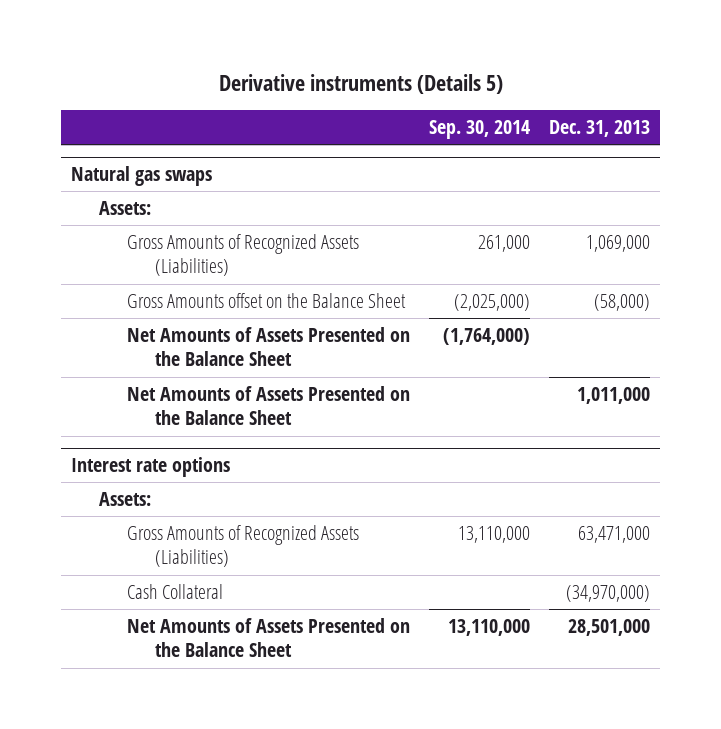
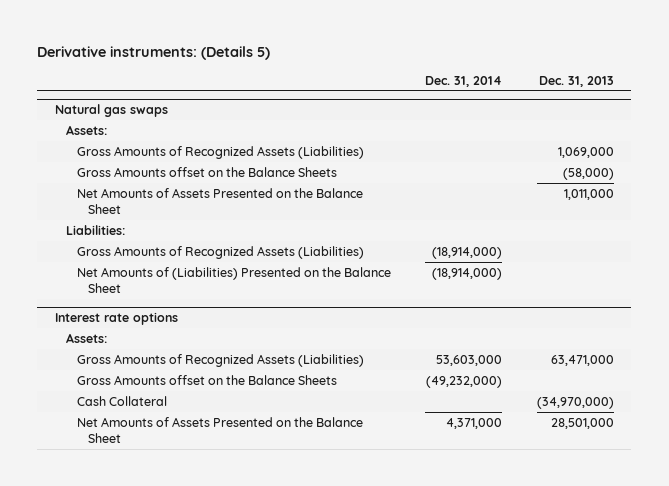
[218,73,503,94] Derivative instruments (Details 5) -> [37,45,271,60] Derivative instruments: (Details 5)
[429,120,531,140] Sep. 30, 2014 -> none
none -> [425,75,503,87] Dec. 31, 2014
[126,326,410,367] Net Amounts of Assets Presented on the Balance Sheet -> none
[126,292,406,308] Gross Amounts offset on the Balance Sheet -> [76,166,337,177] Gross Amounts offset on the Balance Sheets
none -> [65,224,125,235] Liabilities:
none -> [76,245,364,259] Gross Amounts of Recognized Assets (Liabilities)
none -> [76,266,391,293] Net Amounts of (Liabilities) Presented on the Balance Sheet
none -> [76,374,337,385] Gross Amounts offset on the Balance Sheets

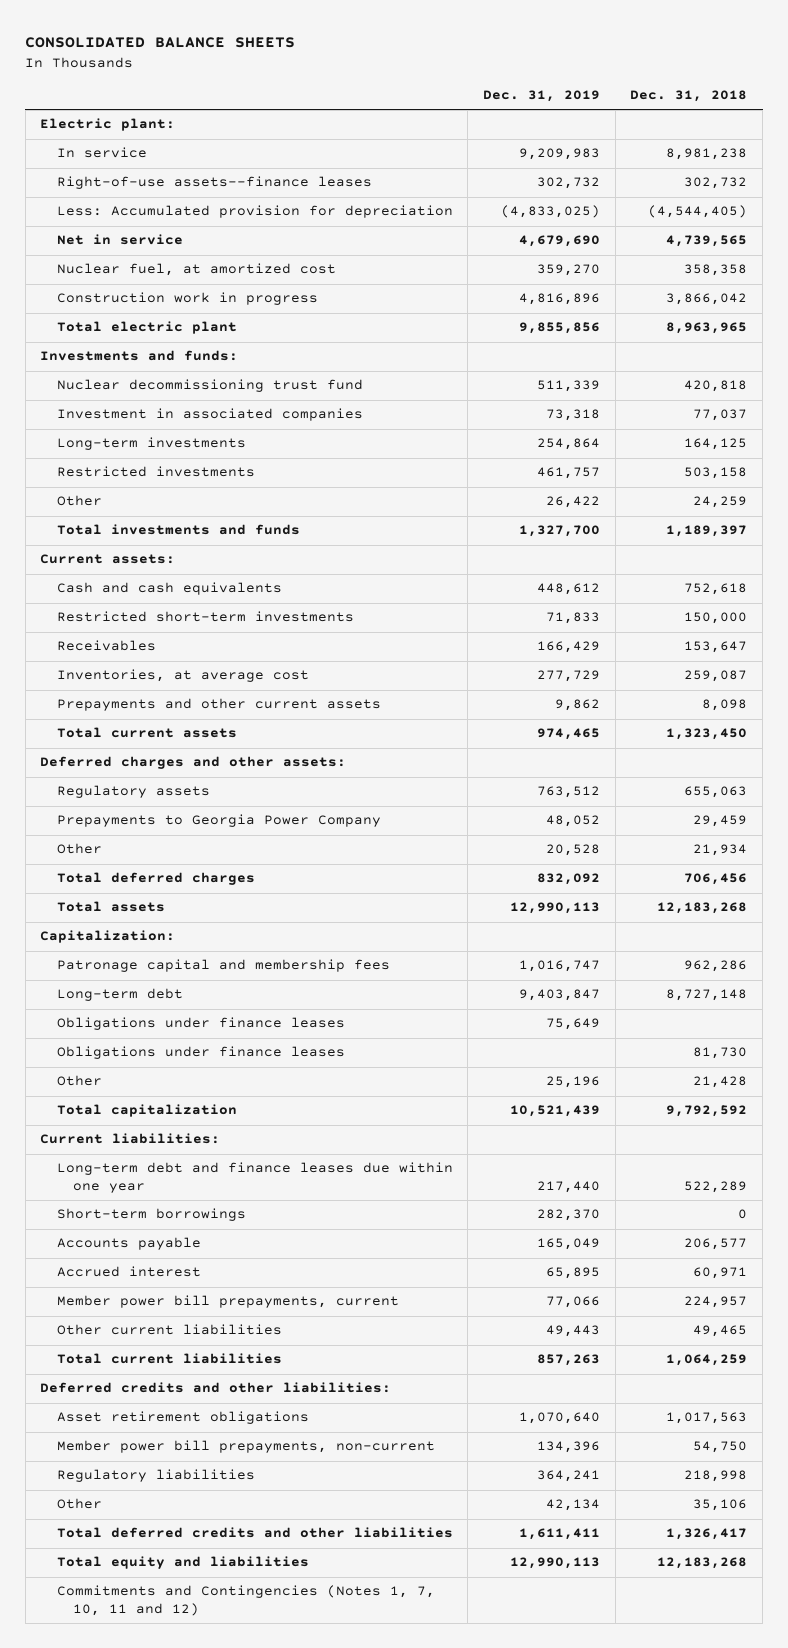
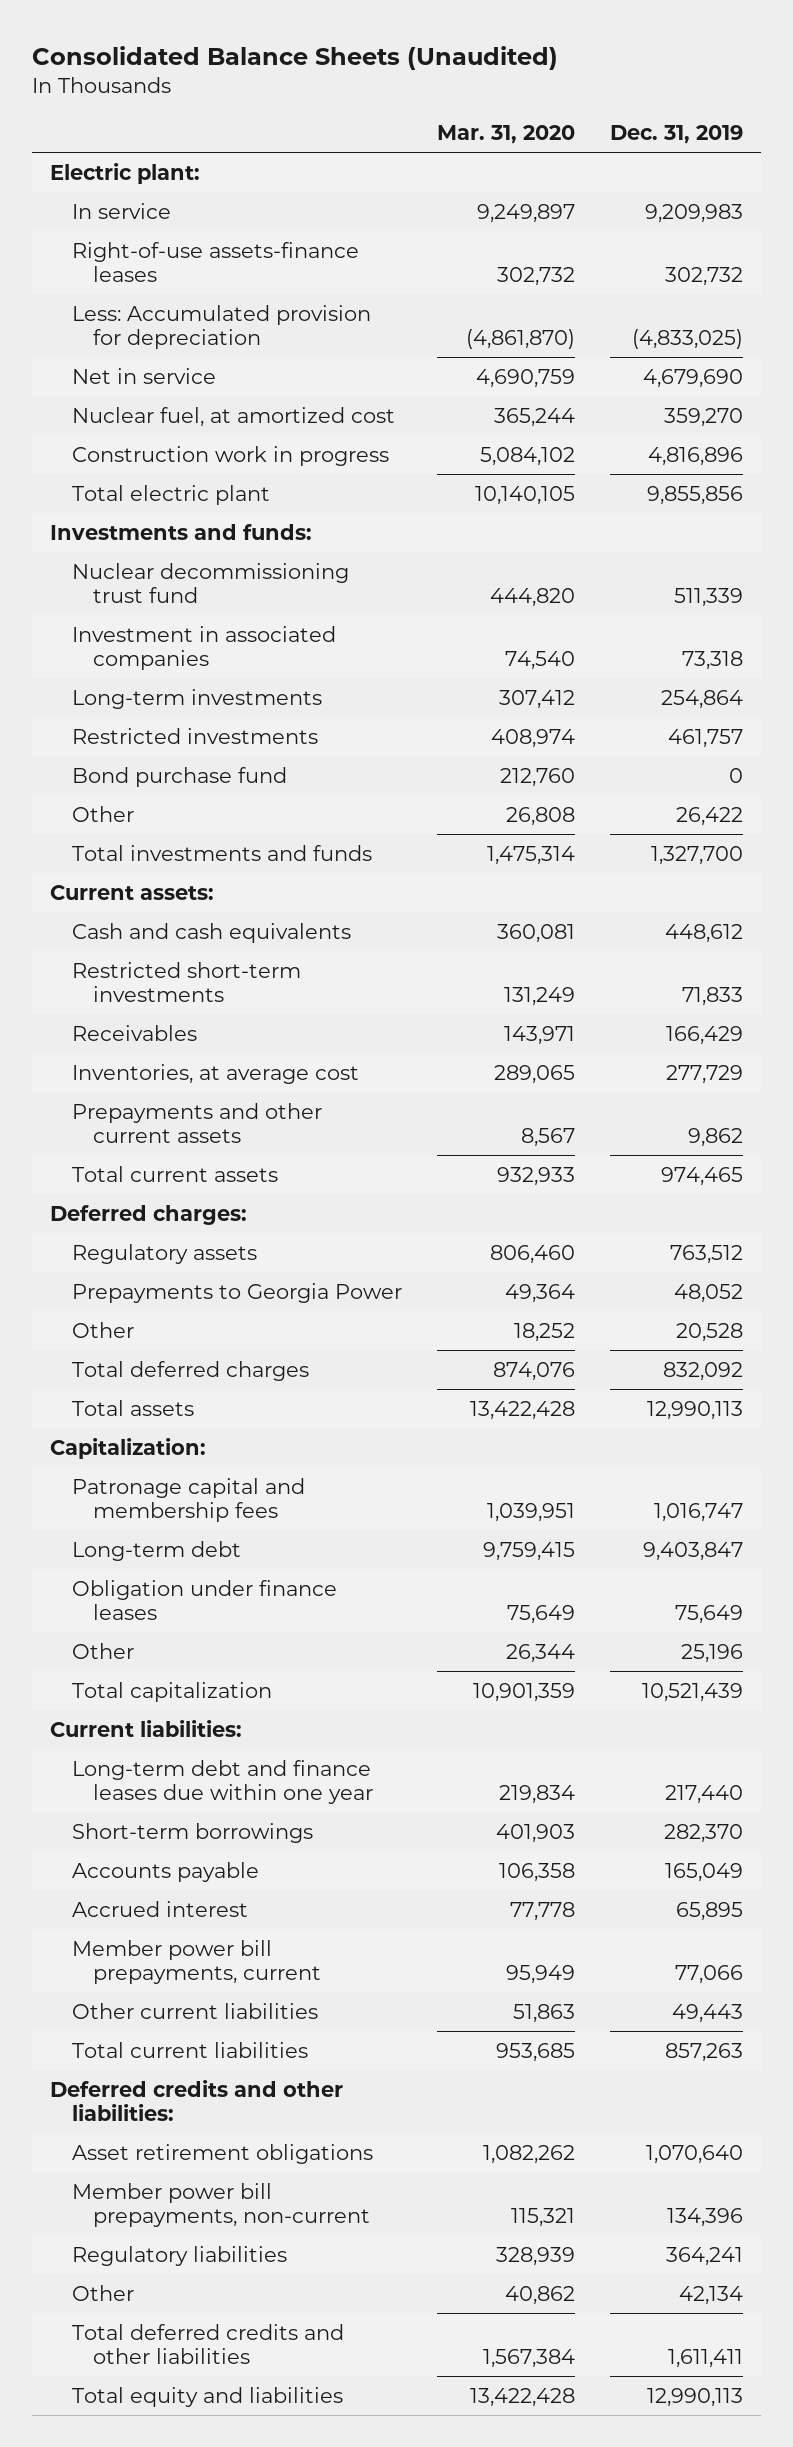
[25,37,296,49] CONSOLIDATED BALANCE SHEETS -> [32,45,559,70] Consolidated Balance Sheets (Unaudited)
[630,90,748,103] Dec. 31, 2018 -> none
none -> [437,125,576,145] Mar. 31, 2020
[56,176,372,190] Right-of-use assets--finance leases -> [71,241,359,283] Right-of-use assets-finance leases
none -> [71,766,287,787] Bond purchase fund
[40,756,347,770] Deferred charges and other assets: -> [50,1204,248,1225] Deferred charges:
[56,814,381,828] Prepayments to Georgia Power Company -> [71,1282,402,1303] Prepayments to Georgia Power
[56,1046,345,1060] Obligations under finance leases -> none
[56,1017,345,1031] Obligations under finance leases -> [71,1579,337,1621] Obligation under finance leases
[56,1585,435,1617] Commitments and Contingencies (Notes 1, 7, 10, 11 and 12) -> none

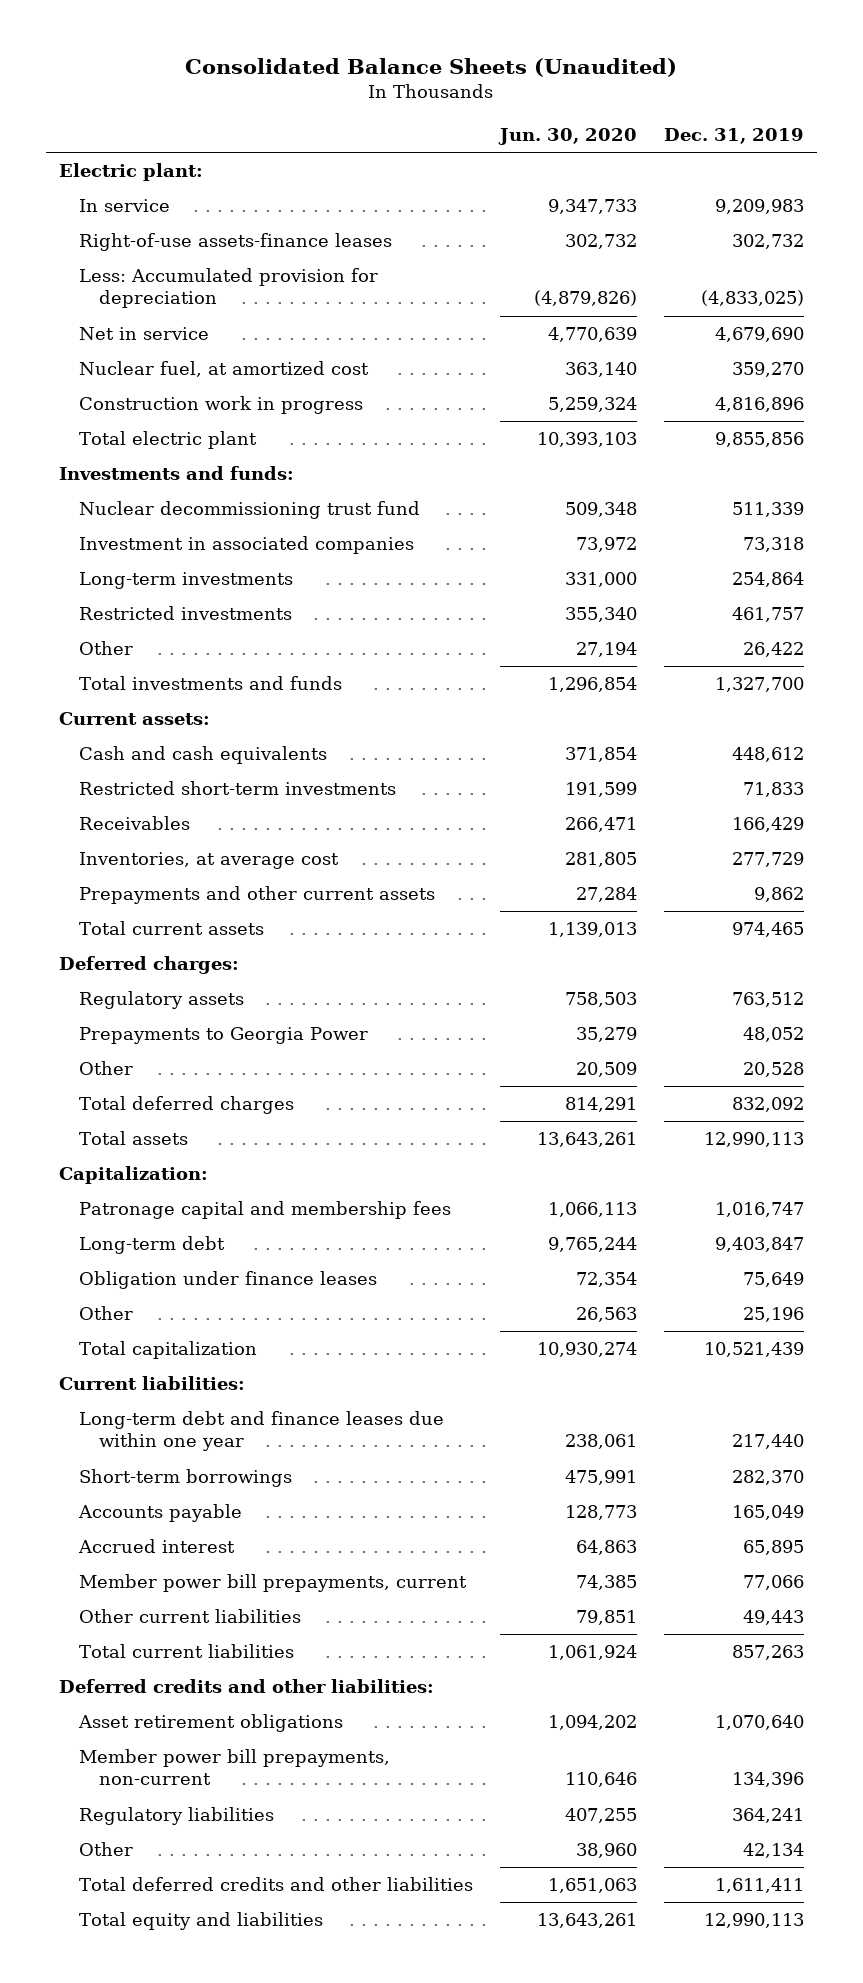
[437,125,576,145] Mar. 31, 2020 -> none
none -> [497,127,637,145] Jun. 30, 2020
[71,766,287,787] Bond purchase fund -> none

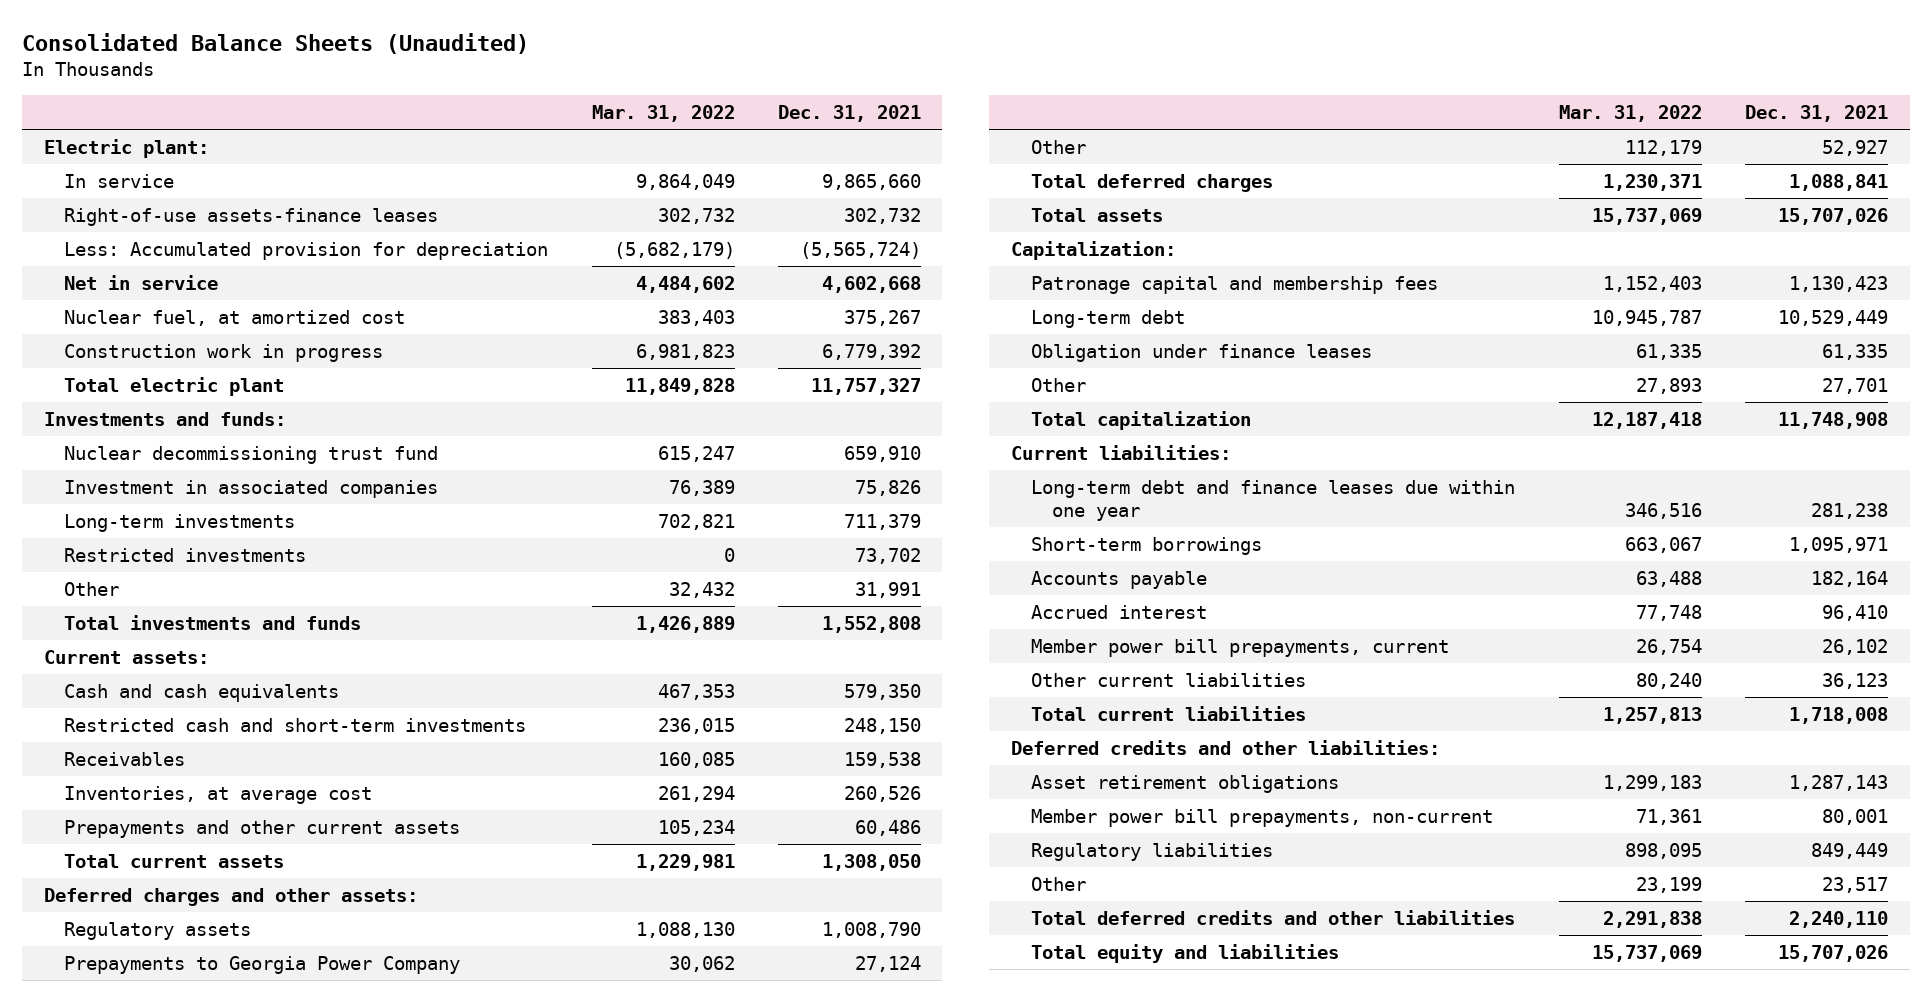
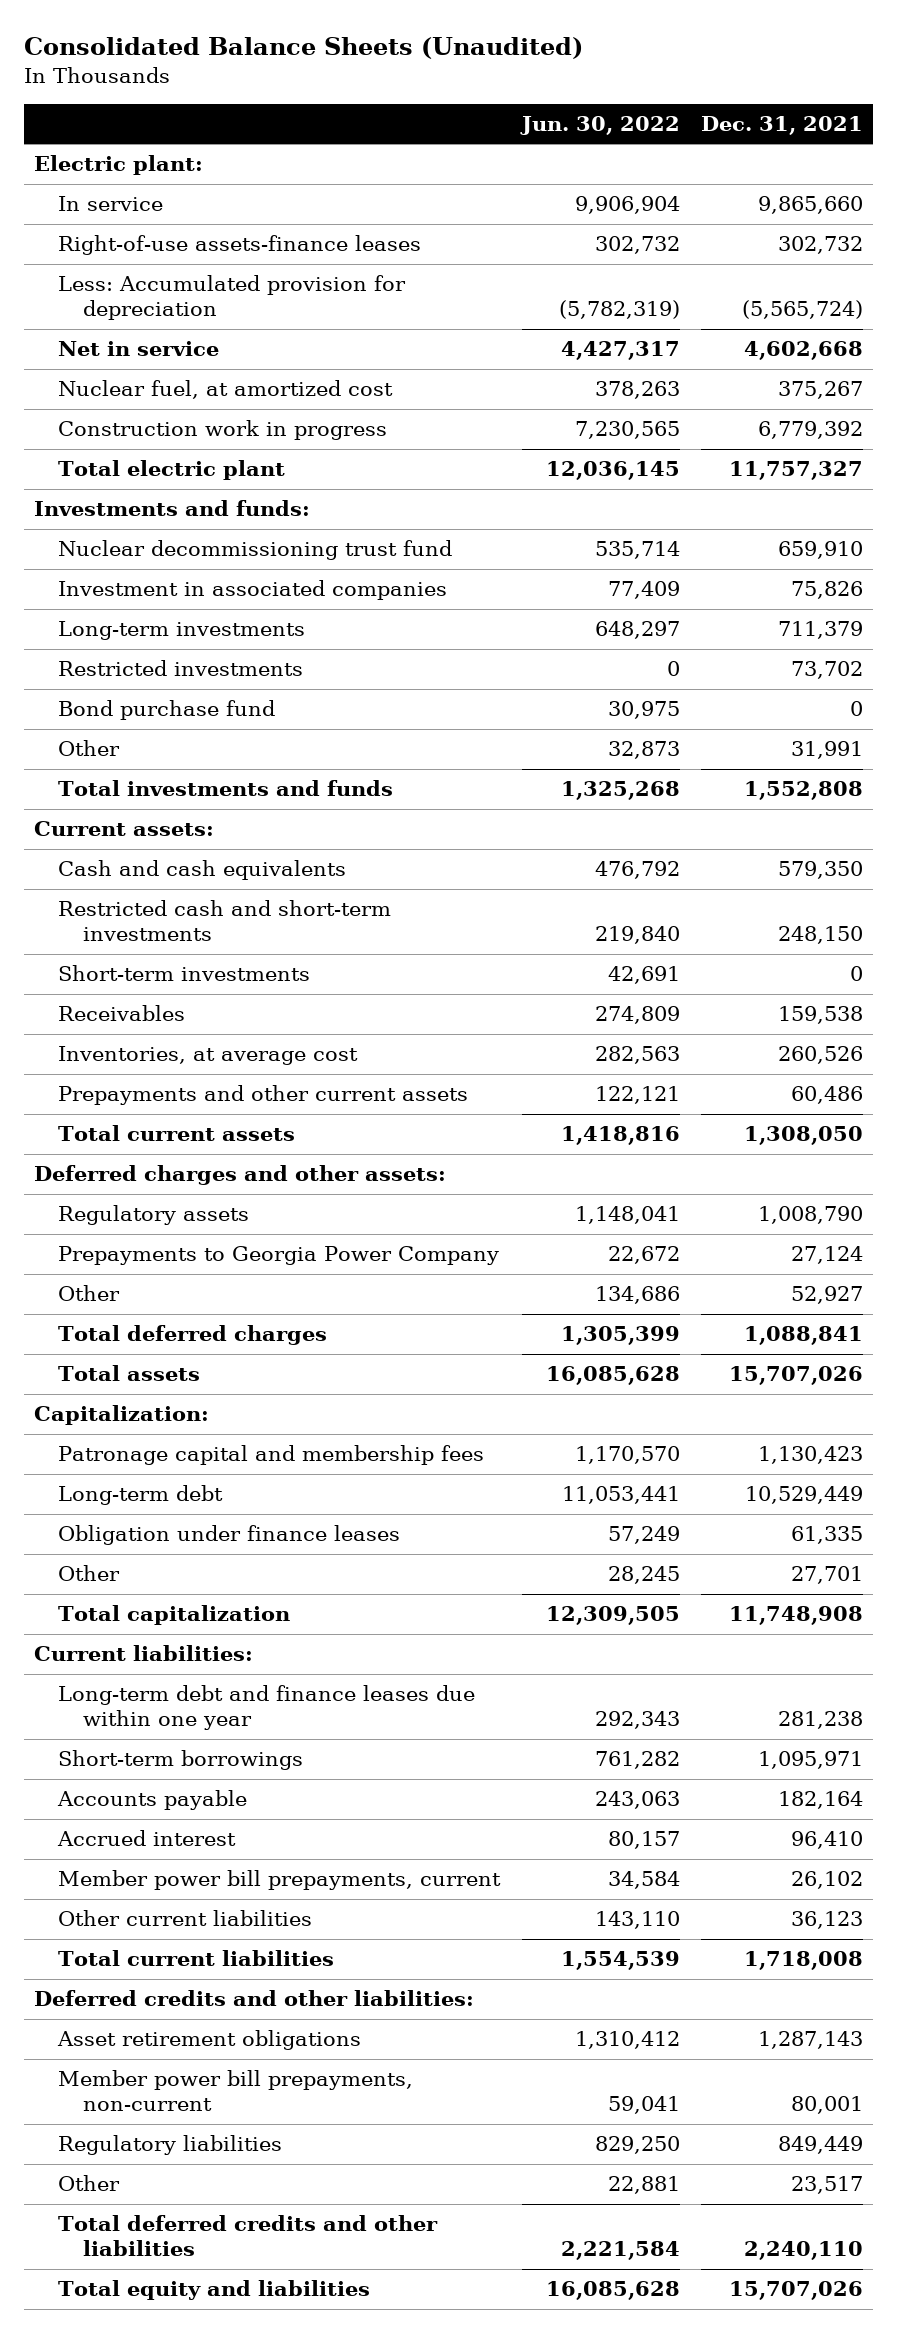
[591,104,735,122] Mar. 31, 2022 -> none
none -> [519,115,680,135] Jun. 30, 2022
none -> [58,700,276,721] Bond purchase fund
none -> [58,965,311,982] Short-term investments

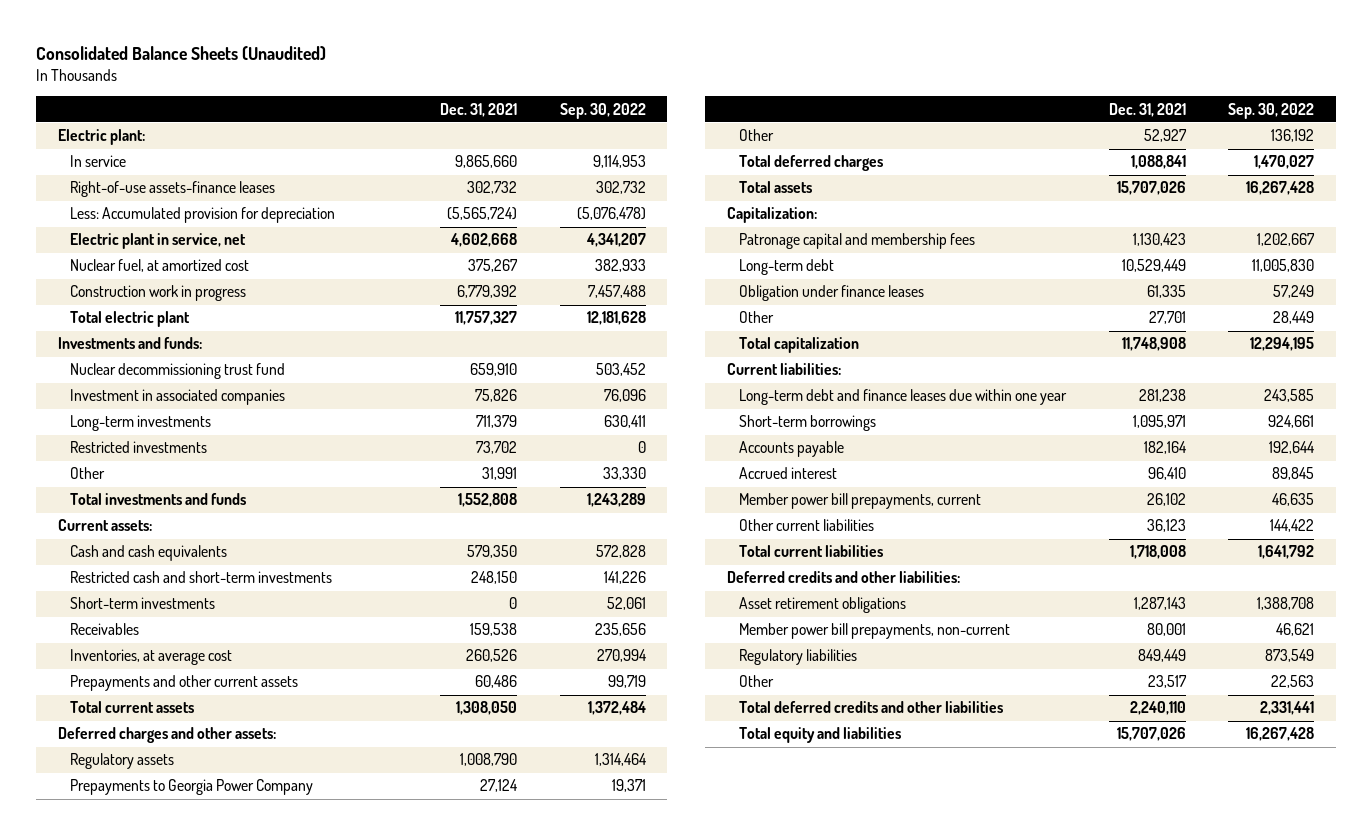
[519,115,680,135] Jun. 30, 2022 -> none
none -> [559,102,646,119] Sep. 30, 2022
[58,341,220,357] Net in service -> [69,233,246,250] Electric plant in service, net
[58,700,276,721] Bond purchase fund -> none

